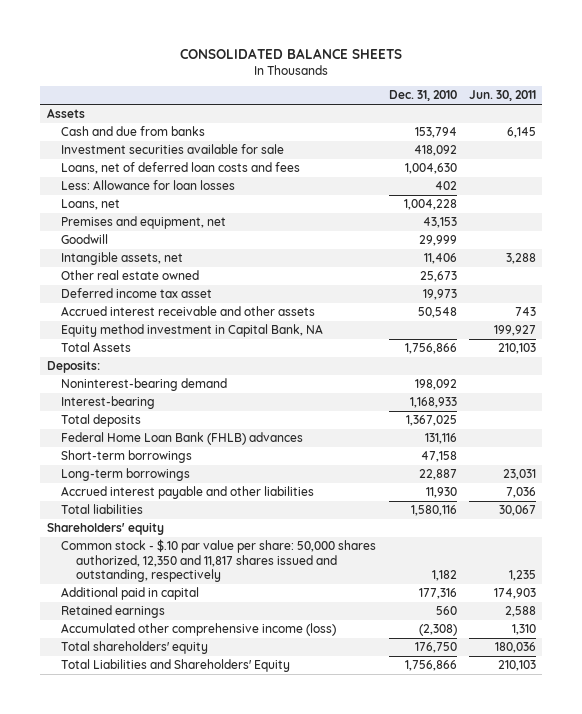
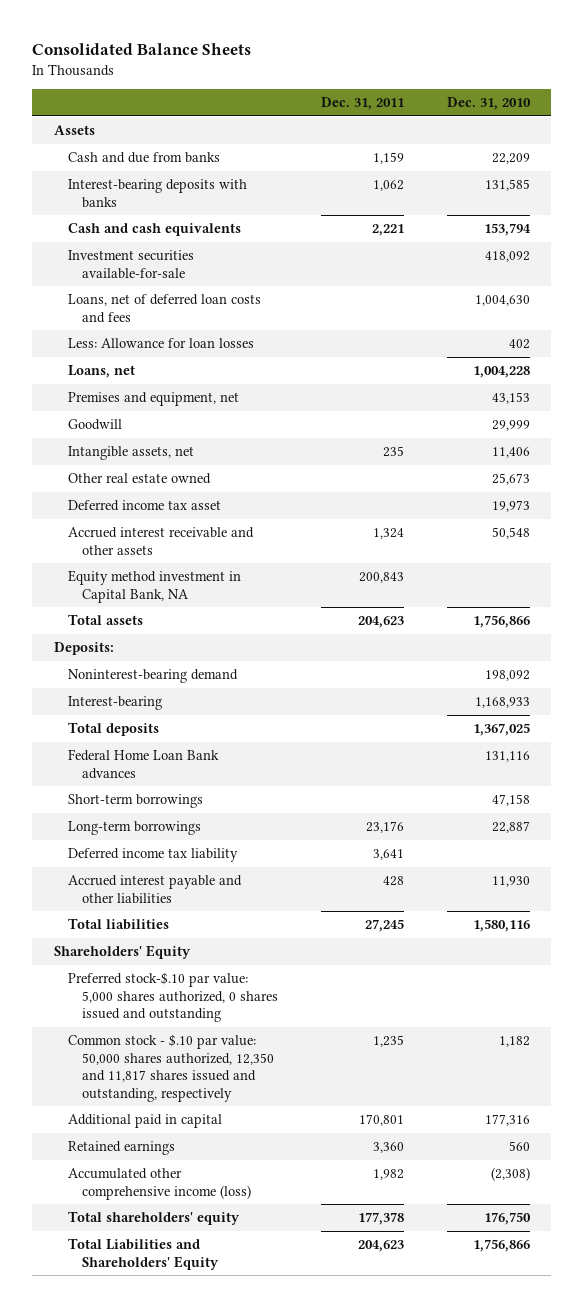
[180,47,403,59] CONSOLIDATED BALANCE SHEETS -> [32,43,252,56] Consolidated Balance Sheets
[468,90,536,102] Jun. 30, 2011 -> none
none -> [320,97,404,111] Dec. 31, 2011
[414,127,457,139] 153,794 -> [491,153,530,165] 22,209
none -> [67,179,247,208] Interest-bearing deposits with banks
none -> [67,223,241,237] Cash and cash equivalents
[61,144,285,155] Investment securities available for sale -> [67,250,194,279] Investment securities available-for-sale
[61,342,132,353] Total Assets -> [67,614,143,626] Total assets
[61,432,304,446] Federal Home Loan Bank (FHLB) advances -> [67,749,219,779] Federal Home Loan Bank advances
none -> [67,848,238,863] Deferred income tax liability
[46,522,164,536] Shareholders' equity -> [53,945,191,960] Shareholders' Equity
none -> [67,972,278,1023] Preferred stock-$.10 par value: 5,000 shares authorized, 0 shares issued and outstanding
[61,539,377,583] Common stock - $.10 par value per share: 50,000 shares authorized, 12,350 and 11,817 shares issued and outstanding, respectively -> [67,1034,274,1102] Common stock - $.10 par value: 50,000 shares authorized, 12,350 and 11,817 shares issued and outstanding, respectively

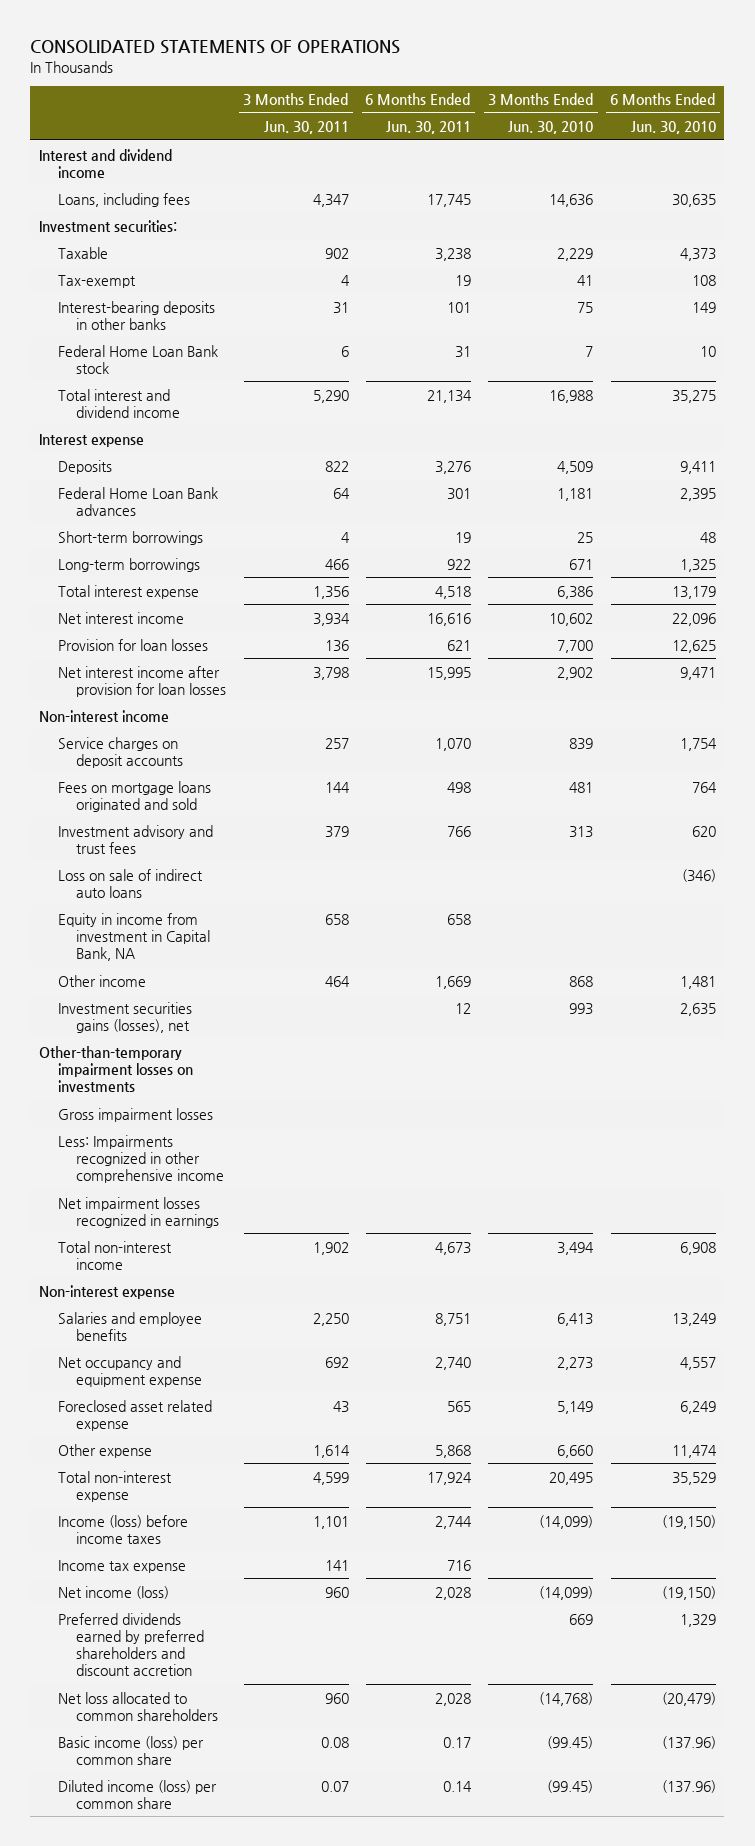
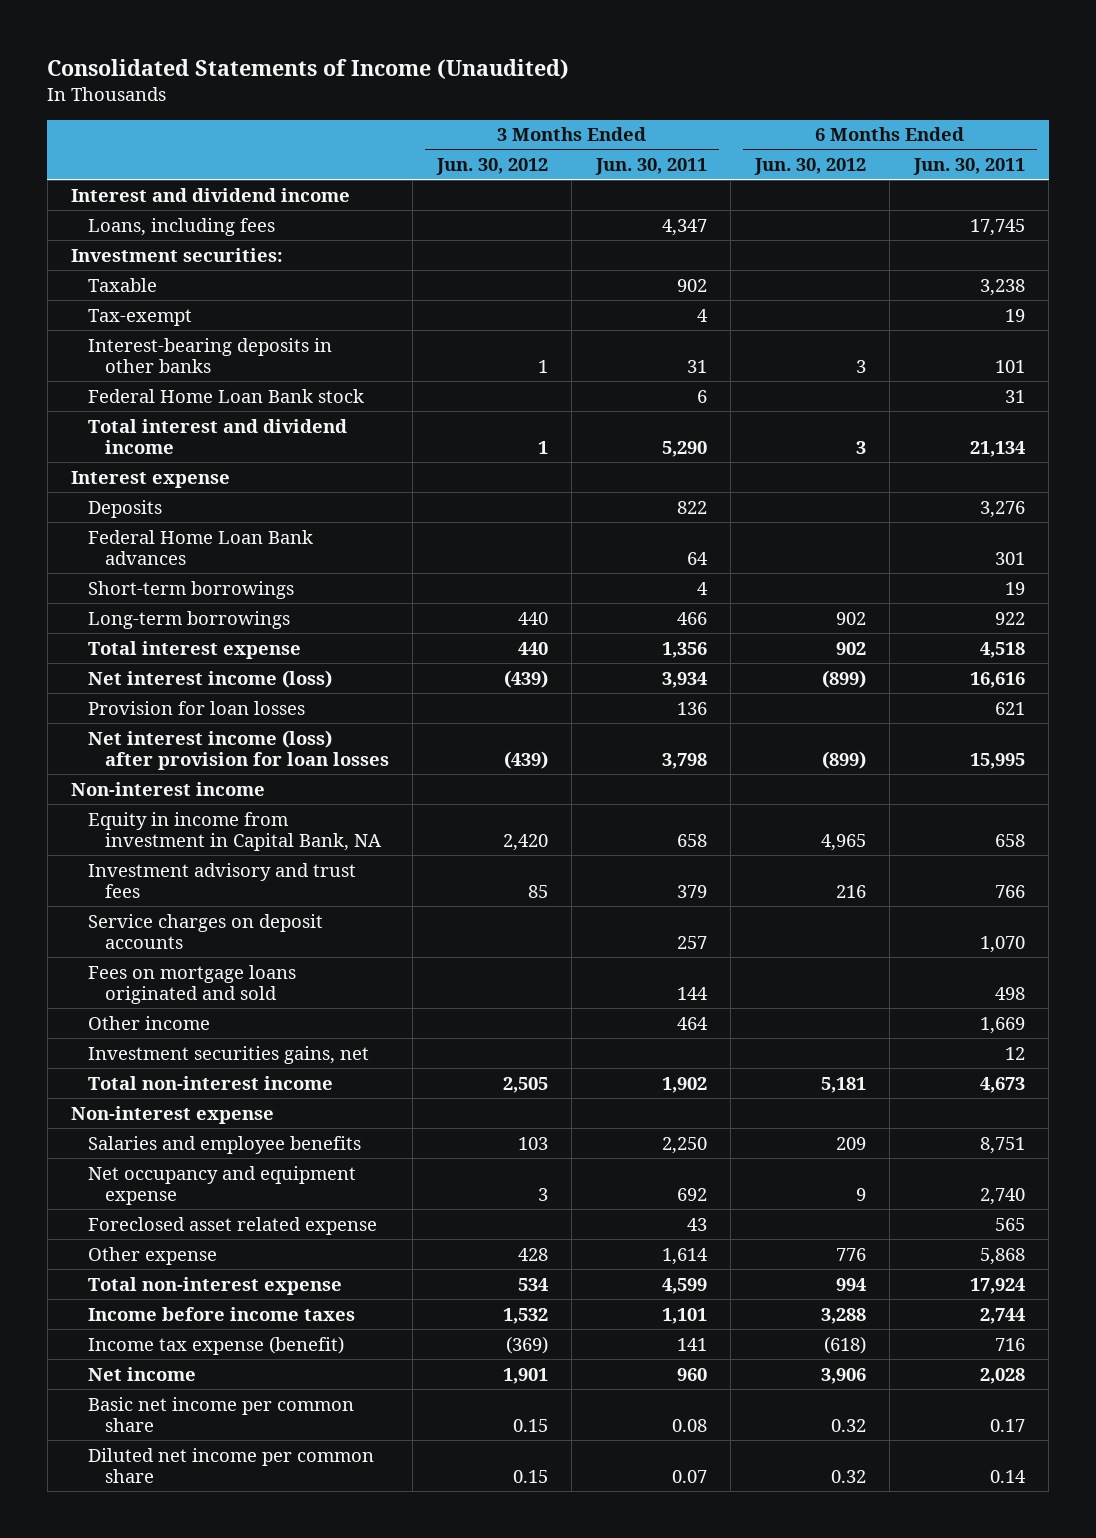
[30,40,401,55] CONSOLIDATED STATEMENTS OF OPERATIONS -> [47,58,570,79] Consolidated Statements of Income (Unaudited)
[508,121,594,135] Jun. 30, 2010 -> none
[630,121,716,135] Jun. 30, 2010 -> none
none -> [435,157,548,175] Jun. 30, 2012
none -> [753,157,866,175] Jun. 30, 2012
[57,611,184,624] Net interest income -> [87,669,332,688] Net interest income (loss)
[57,665,227,697] Net interest income after provision for loan losses -> [87,729,389,771] Net interest income (loss) after provision for loan losses
[57,912,211,961] Equity in income from investment in Capital Bank, NA -> [87,811,382,852] Equity in income from investment in Capital Bank, NA
[57,824,213,854] Investment advisory and trust fees -> [87,862,356,899] Investment advisory and trust fees
[57,868,203,898] Loss on sale of indirect auto loans -> none
[38,1045,193,1092] Other-than-temporary impairment losses on investments -> none
[57,1107,213,1122] Gross impairment losses -> none
[57,1134,225,1183] Less: Impairments recognized in other comprehensive income -> none
[57,1196,220,1228] Net impairment losses recognized in earnings -> none
[57,1001,192,1033] Investment securities gains (losses), net -> [87,1045,369,1064] Investment securities gains, net
[57,1612,205,1677] Preferred dividends earned by preferred shareholders and discount accretion -> none
[57,1691,219,1721] Net loss allocated to common shareholders -> none
[57,1514,188,1544] Income (loss) before income taxes -> [87,1306,355,1321] Income before income taxes
[57,1559,186,1573] Income tax expense -> [87,1335,344,1355] Income tax expense (benefit)
[57,1585,169,1599] Net income (loss) -> [87,1366,196,1381] Net income
[57,1735,204,1765] Basic income (loss) per common share -> [87,1396,354,1433] Basic net income per common share
[57,1779,217,1809] Diluted income (loss) per common share -> [87,1447,374,1484] Diluted net income per common share

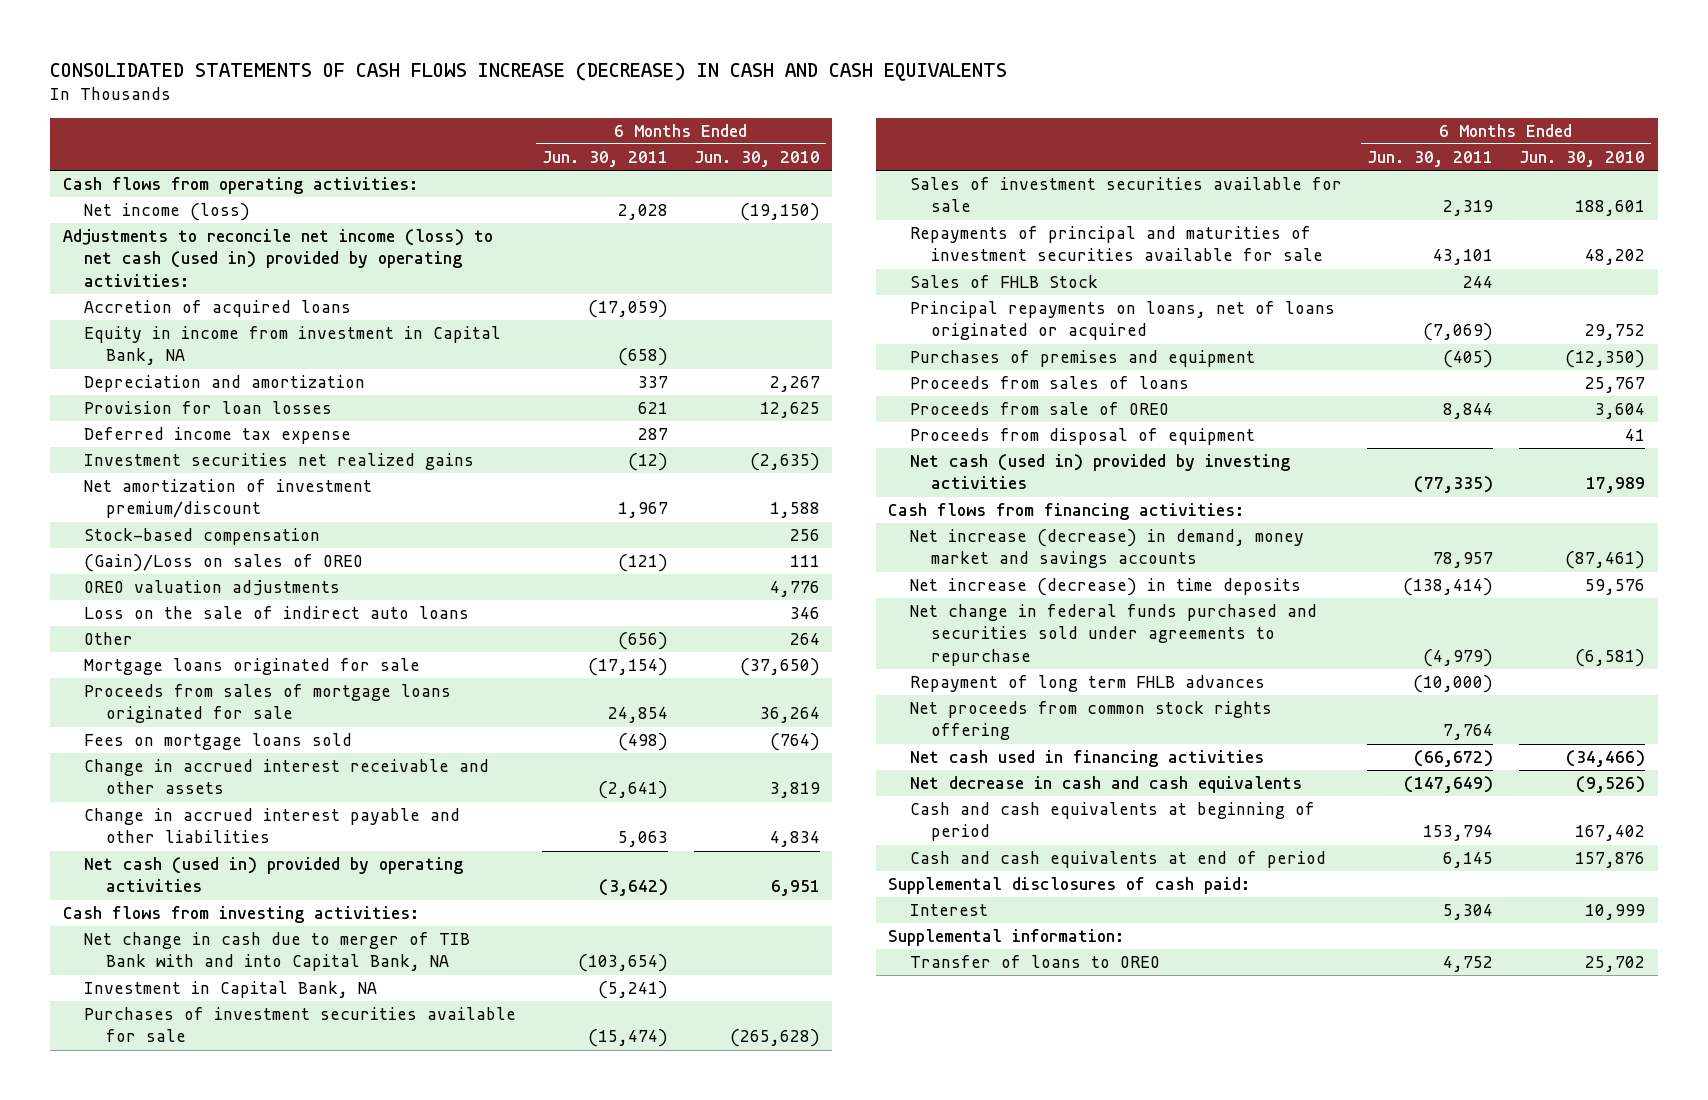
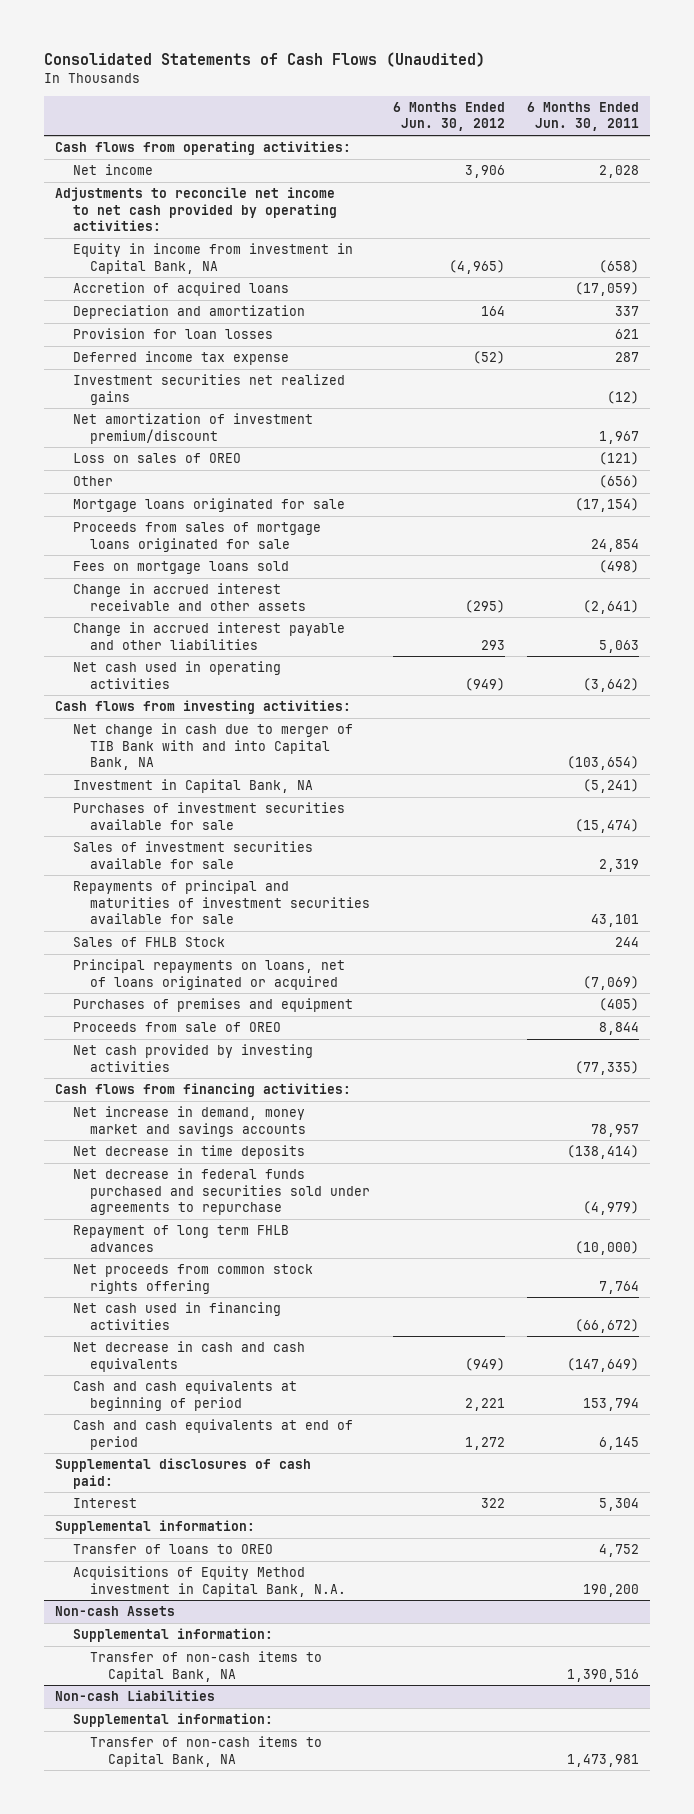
[50,61,1008,81] CONSOLIDATED STATEMENTS OF CASH FLOWS INCREASE (DECREASE) IN CASH AND CASH EQUIVALENTS -> [44,51,486,67] Consolidated Statements of Cash Flows (Unaudited)
[693,151,820,168] Jun. 30, 2010 -> none
none -> [392,102,505,132] 6 Months Ended Jun. 30, 2012
[84,203,251,222] Net income (loss) -> [72,164,153,176] Net income
[62,229,493,287] Adjustments to reconcile net income (loss) to net cash (used in) provided by operating activities: -> [55,187,337,231] Adjustments to reconcile net income to net cash provided by operating activities:
[84,300,352,318] Accretion of acquired loans -> [72,282,289,297] Accretion of acquired loans
[84,528,321,546] Stock-based compensation -> none
[84,580,341,597] OREO valuation adjustments -> none
[84,606,470,620] Loss on the sale of indirect auto loans -> none
[84,554,364,573] (Gain)/Loss on sales of OREO -> [72,453,241,464] Loss on sales of OREO
[84,857,464,893] Net cash (used in) provided by operating activities -> [72,661,281,689] Net cash used in operating activities
[909,376,1189,390] Proceeds from sales of loans -> none
[909,428,1255,446] Proceeds from disposal of equipment -> none
[909,454,1290,490] Net cash (used in) provided by investing activities -> [72,1044,313,1072] Net cash provided by investing activities
[909,529,1304,569] Net increase (decrease) in demand, money market and savings accounts -> [72,1106,307,1137] Net increase in demand, money market and savings accounts
[909,578,1301,597] Net increase (decrease) in time deposits -> [72,1145,305,1160] Net decrease in time deposits
[909,604,1317,666] Net change in federal funds purchased and securities sold under agreements to repurchase -> [72,1168,371,1215] Net decrease in federal funds purchased and securities sold under agreements to repurchase
none -> [72,1566,347,1597] Acquisitions of Equity Method investment in Capital Bank, N.A.
none -> [55,1606,176,1617] Non-cash Assets
none -> [72,1628,273,1643] Supplemental information:
none -> [90,1651,323,1682] Transfer of non-cash items to Capital Bank, NA
none -> [55,1690,216,1702] Non-cash Liabilities
none -> [72,1713,273,1728] Supplemental information:
none -> [90,1736,323,1767] Transfer of non-cash items to Capital Bank, NA

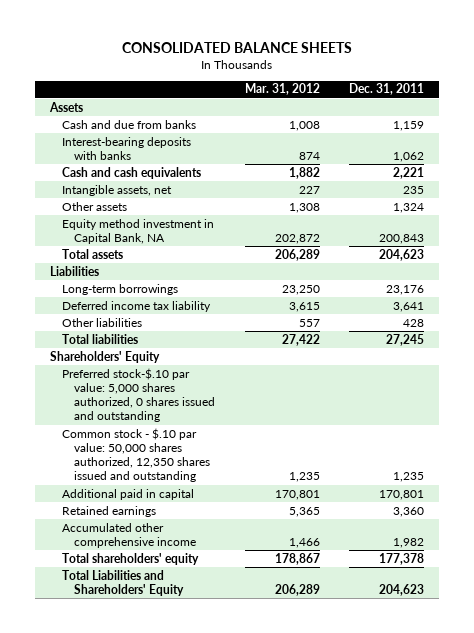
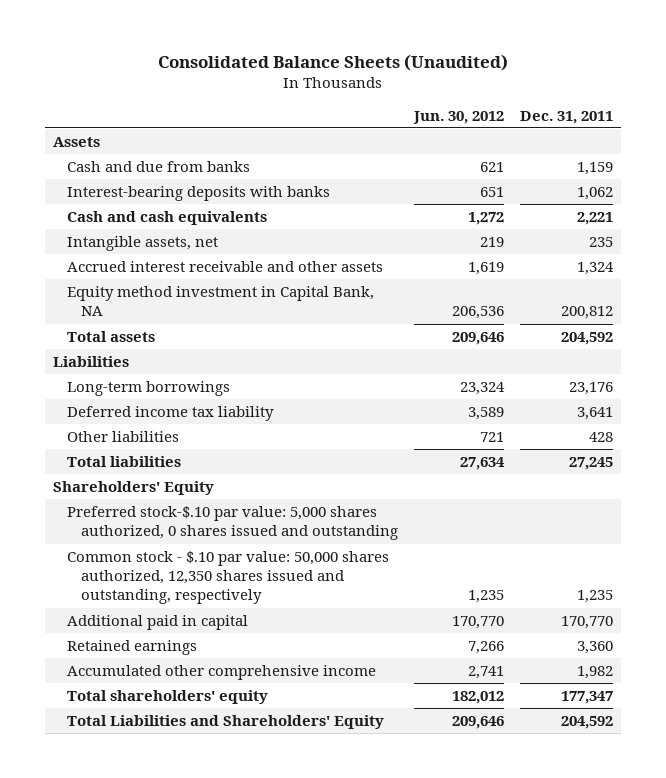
[122,41,353,53] CONSOLIDATED BALANCE SHEETS -> [157,53,508,71] Consolidated Balance Sheets (Unaudited)
[244,83,320,96] Mar. 31, 2012 -> none
none -> [412,110,504,124] Jun. 30, 2012
[61,201,127,211] Other assets -> [66,261,383,273] Accrued interest receivable and other assets
[379,234,425,245] 200,843 -> [561,306,614,320] 200,812
[379,248,425,261] 204,623 -> [561,332,614,346] 204,592
[61,427,210,483] Common stock - $.10 par value: 50,000 shares authorized, 12,350 shares issued and outstanding -> [66,551,389,605] Common stock - $.10 par value: 50,000 shares authorized, 12,350 shares issued and outstanding, respectively
[379,489,425,500] 170,801 -> [561,616,614,630] 170,770
[379,552,425,565] 177,378 -> [561,691,614,705] 177,347
[379,584,425,597] 204,623 -> [561,716,614,730] 204,592

